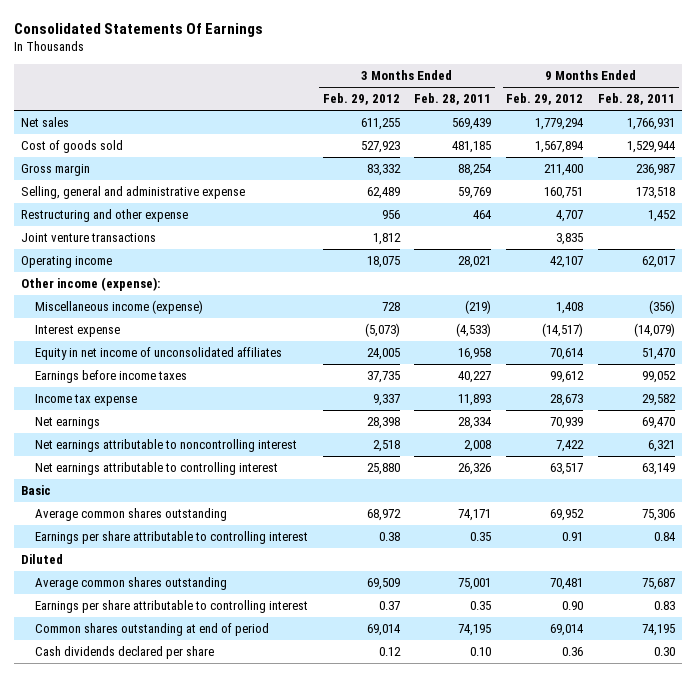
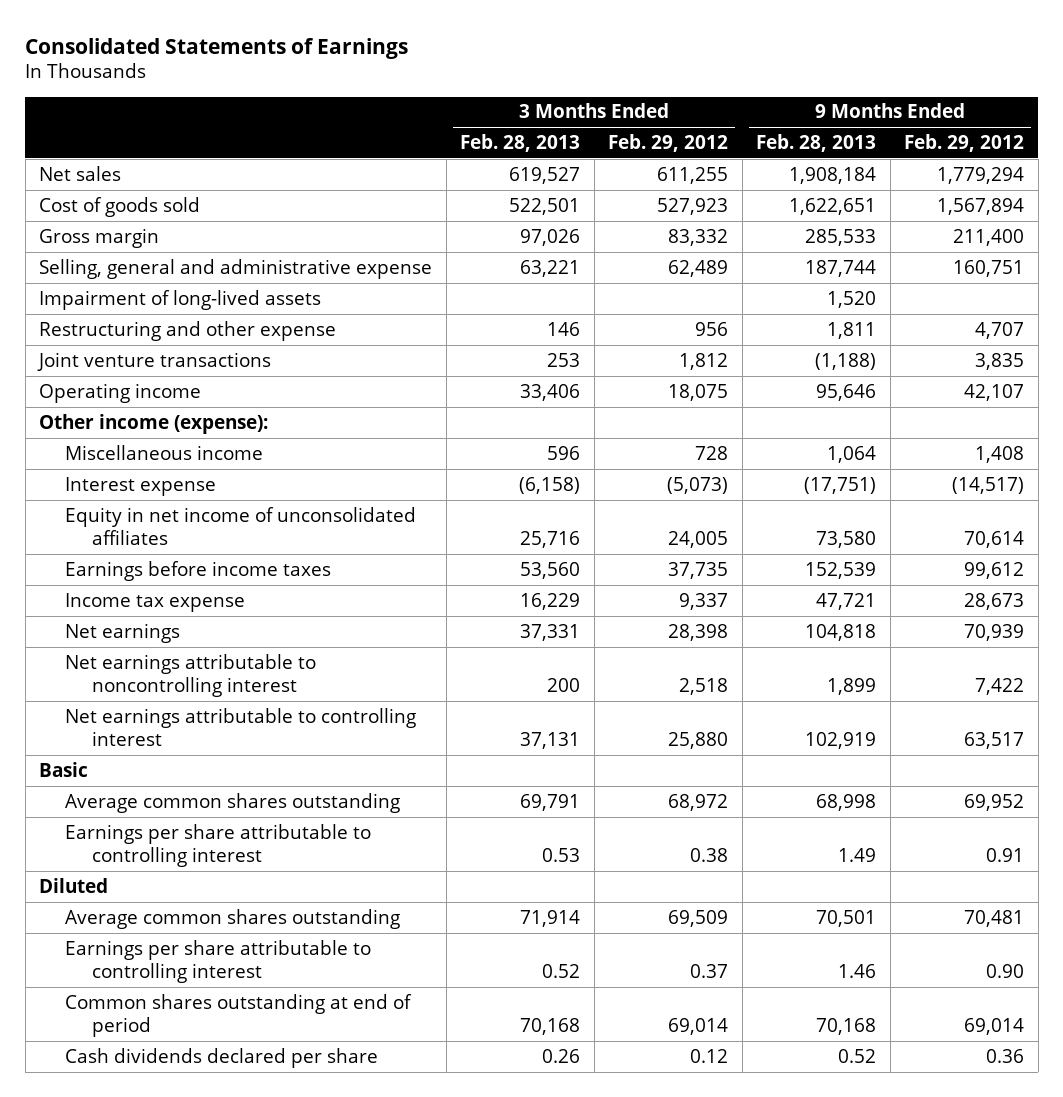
[13,22,263,37] Consolidated Statements Of Earnings -> [25,37,409,59] Consolidated Statements of Earnings
[414,93,492,106] Feb. 28, 2011 -> none
[598,93,676,106] Feb. 28, 2011 -> none
none -> [460,133,581,152] Feb. 28, 2013
none -> [756,133,877,152] Feb. 28, 2013
none -> [39,289,322,310] Impairment of long-lived assets
[34,300,203,315] Miscellaneous income (expense) -> [65,444,264,460] Miscellaneous income

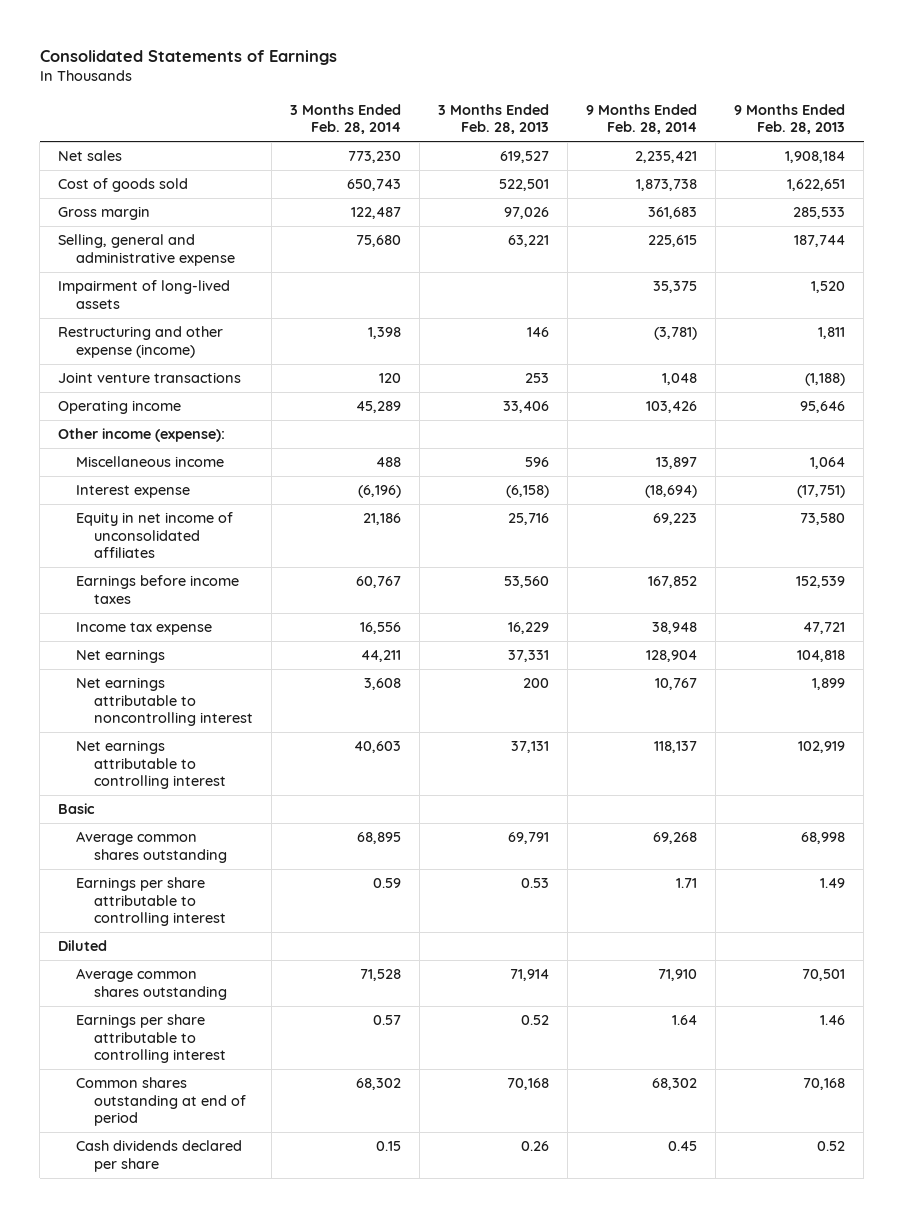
[608,133,729,152] Feb. 29, 2012 -> none
[904,133,1025,152] Feb. 29, 2012 -> none
none -> [289,103,401,135] 3 Months Ended Feb. 28, 2014
none -> [586,103,698,135] 9 Months Ended Feb. 28, 2014
[39,320,337,341] Restructuring and other expense -> [58,326,224,358] Restructuring and other expense (income)

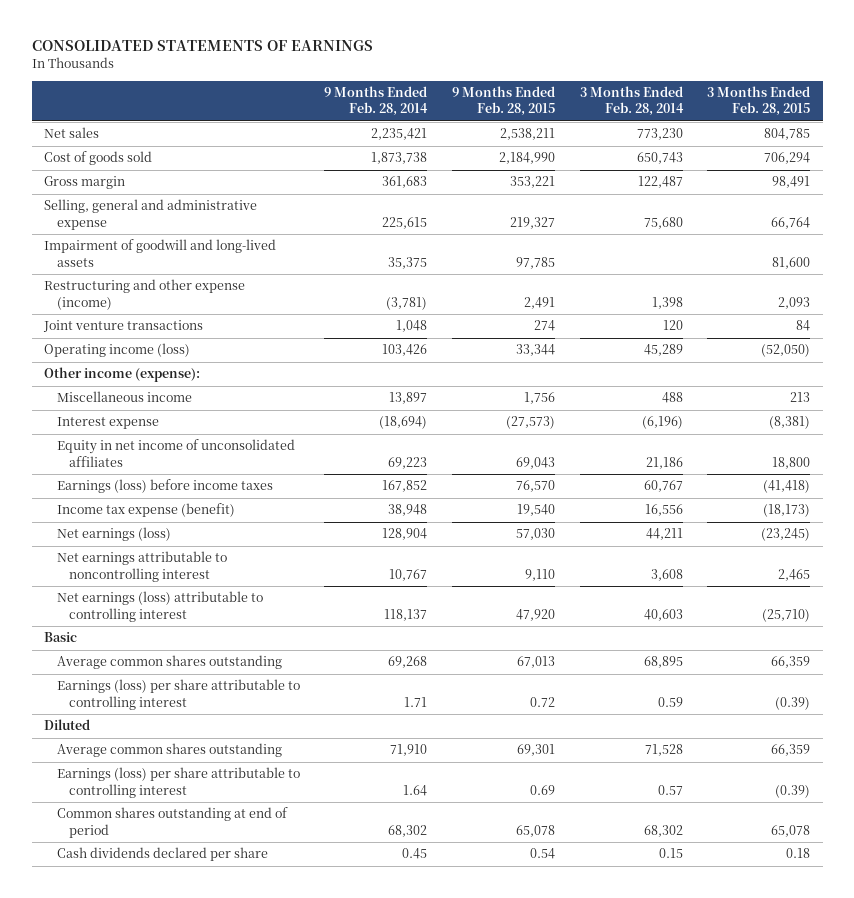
[39,49,337,65] Consolidated Statements of Earnings -> [31,40,373,52] CONSOLIDATED STATEMENTS OF EARNINGS
[438,103,550,135] 3 Months Ended Feb. 28, 2013 -> none
[734,103,846,135] 9 Months Ended Feb. 28, 2013 -> none
none -> [451,86,555,117] 9 Months Ended Feb. 28, 2015
none -> [707,86,811,117] 3 Months Ended Feb. 28, 2015
[58,280,231,309] Impairment of long-lived assets -> [44,239,277,267] Impairment of goodwill and long-lived assets
[58,400,182,415] Operating income -> [44,343,191,358] Operating income (loss)
[75,575,239,604] Earnings before income taxes -> [56,479,273,494] Earnings (loss) before income taxes
[75,622,212,636] Income tax expense -> [56,503,235,518] Income tax expense (benefit)
[75,649,165,664] Net earnings -> [56,527,171,542] Net earnings (loss)
[75,740,226,790] Net earnings attributable to controlling interest -> [56,591,263,622] Net earnings (loss) attributable to controlling interest
[75,877,226,927] Earnings per share attributable to controlling interest -> [56,679,300,710] Earnings (loss) per share attributable to controlling interest
[75,1014,226,1064] Earnings per share attributable to controlling interest -> [56,767,300,798] Earnings (loss) per share attributable to controlling interest

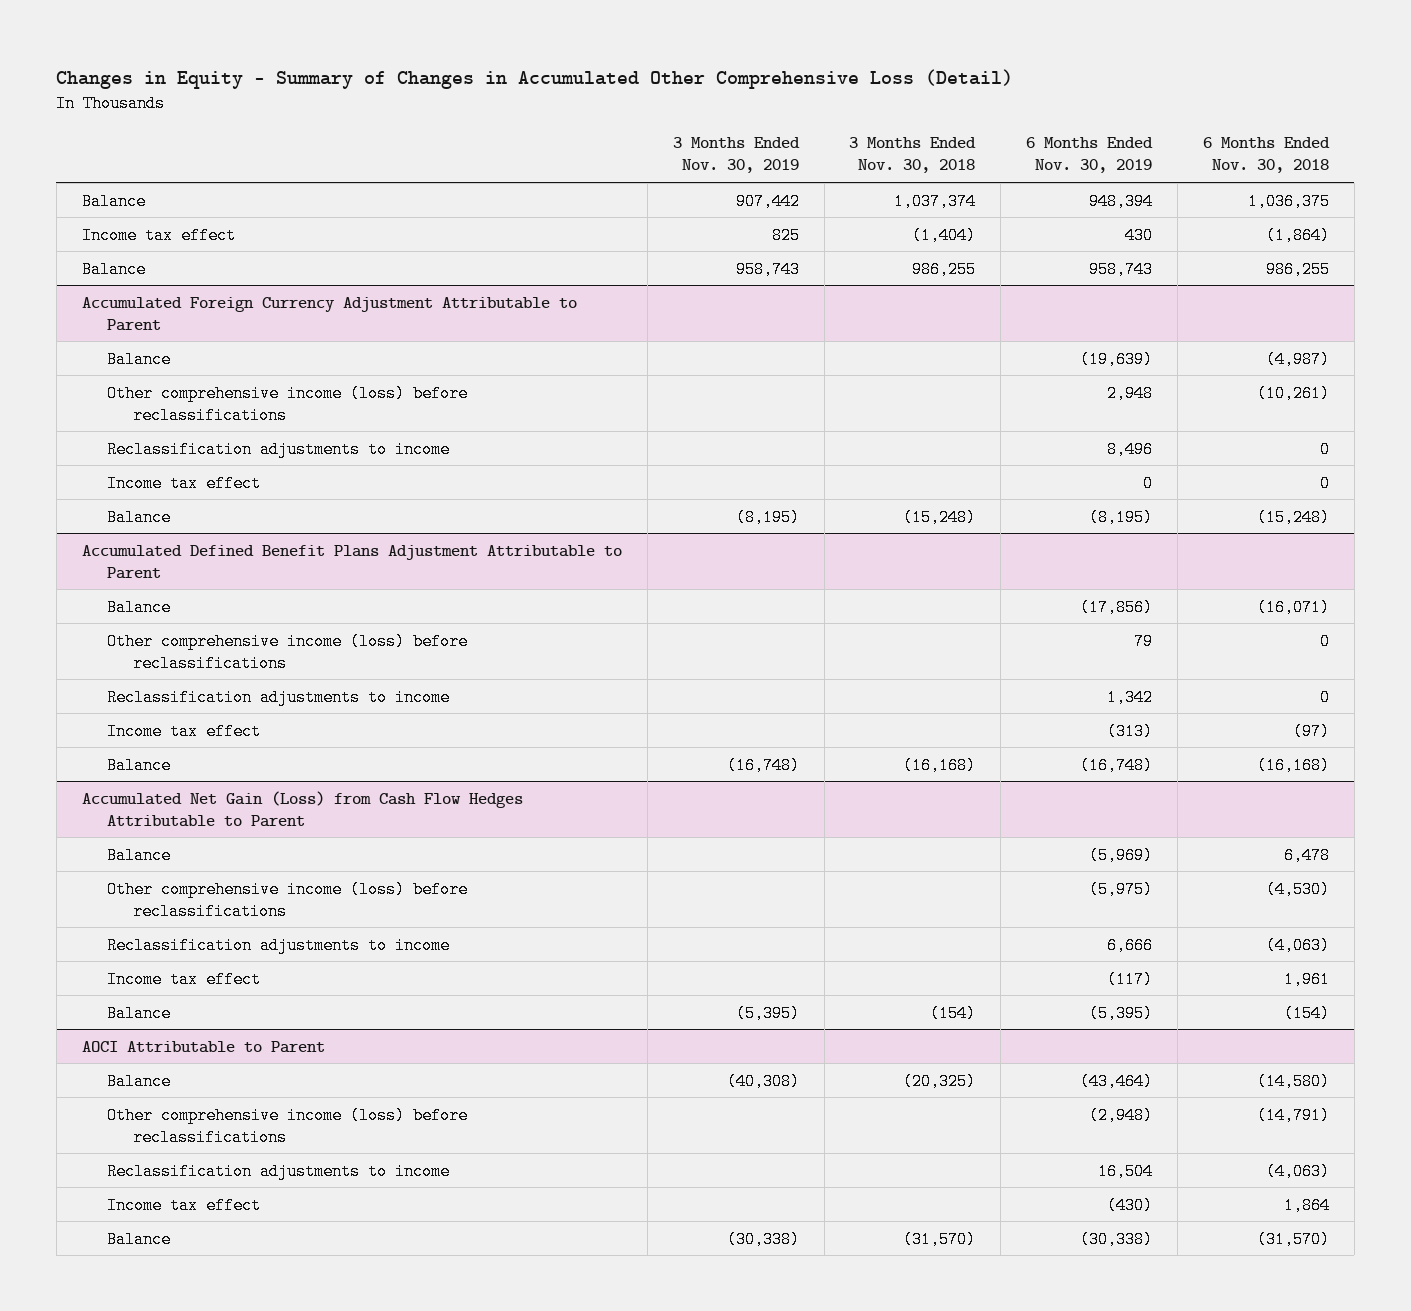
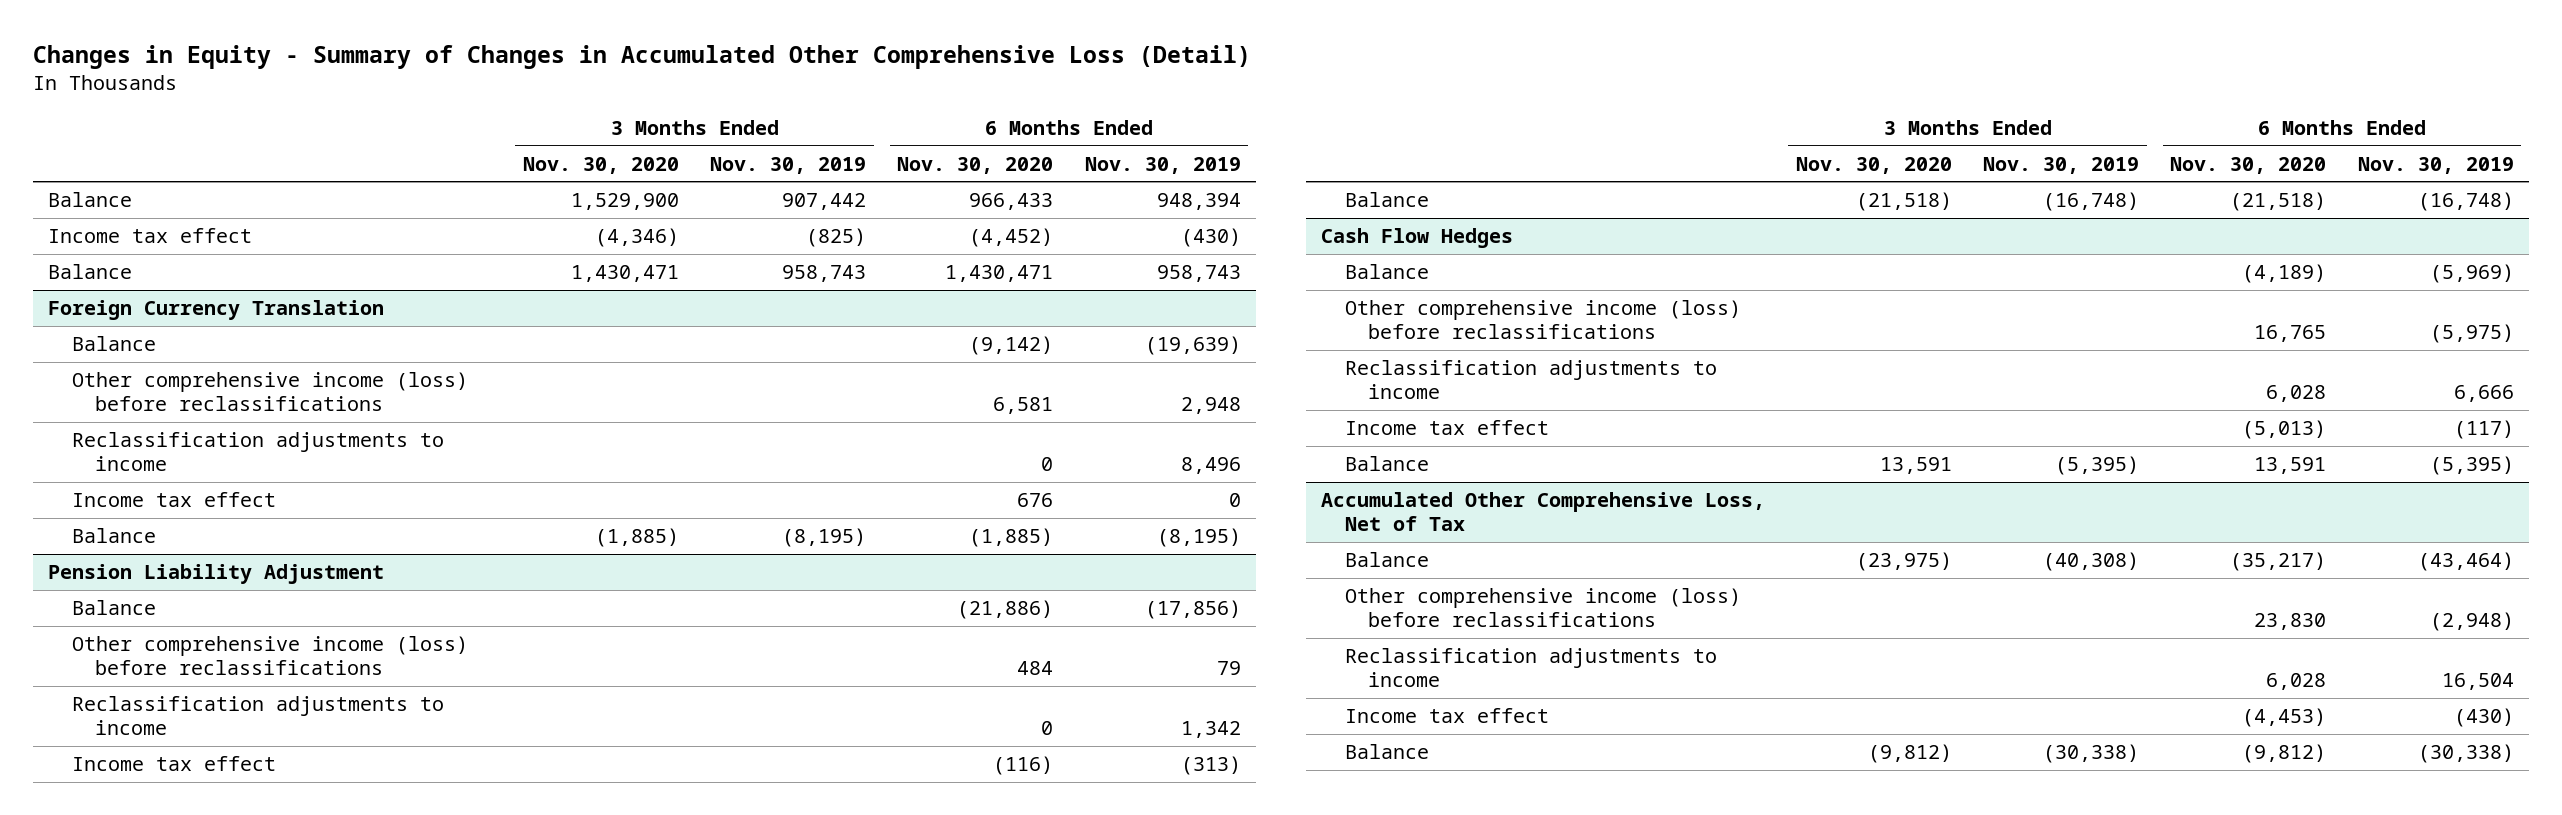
[849,137,977,174] 3 Months Ended Nov. 30, 2018 -> none
[1203,137,1331,174] 6 Months Ended Nov. 30, 2018 -> none
none -> [523,156,680,174] Nov. 30, 2020
none -> [897,156,1054,174] Nov. 30, 2020
[771,226,800,244] 825 -> [806,228,867,248] (825)
[1125,226,1154,244] 430 -> [1180,228,1241,248] (430)
[81,296,577,331] Accumulated Foreign Currency Adjustment Attributable to Parent -> [48,300,385,321] Foreign Currency Translation
[81,544,622,579] Accumulated Defined Benefit Plans Adjustment Attributable to Parent -> [48,564,385,585] Pension Liability Adjustment
[81,790,523,827] Accumulated Net Gain (Loss) from Cash Flow Hedges Attributable to Parent -> [1321,228,1514,249] Cash Flow Hedges
[81,1040,325,1053] AOCI Attributable to Parent -> [1321,492,1766,532] Accumulated Other Comprehensive Loss, Net of Tax

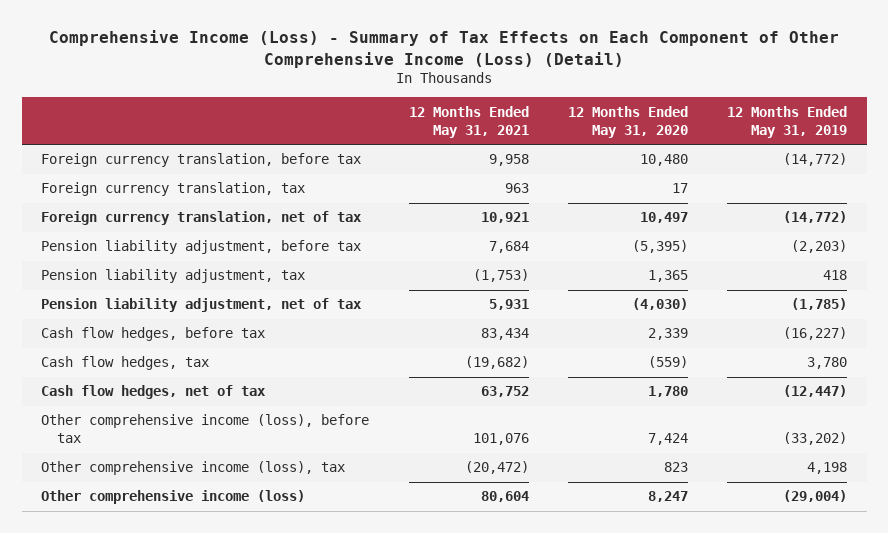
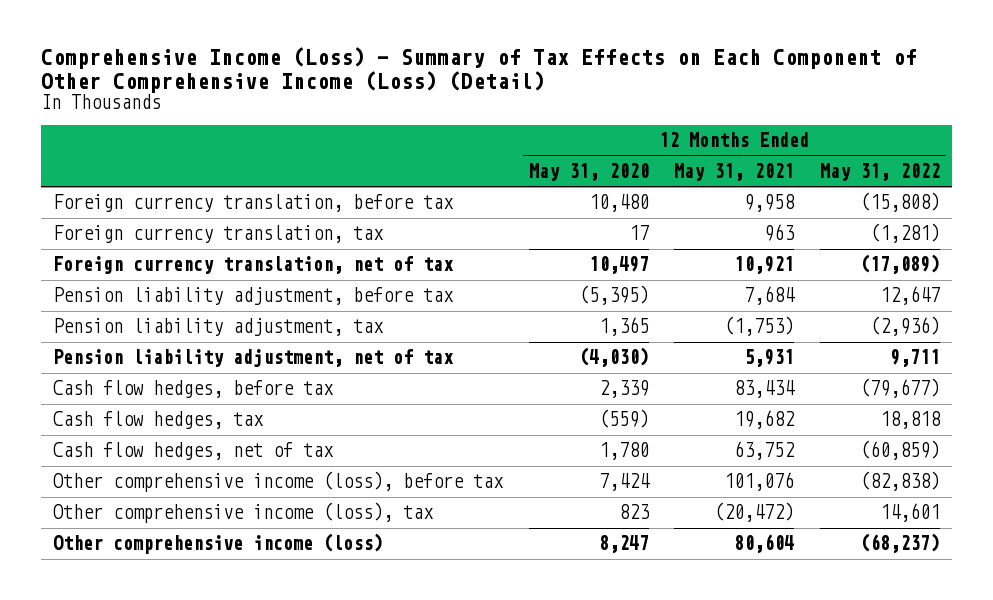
[727,105,848,138] 12 Months Ended May 31, 2019 -> none
none -> [819,163,940,182] May 31, 2022
[464,356,529,370] (19,682) -> [734,410,796,430] 19,682

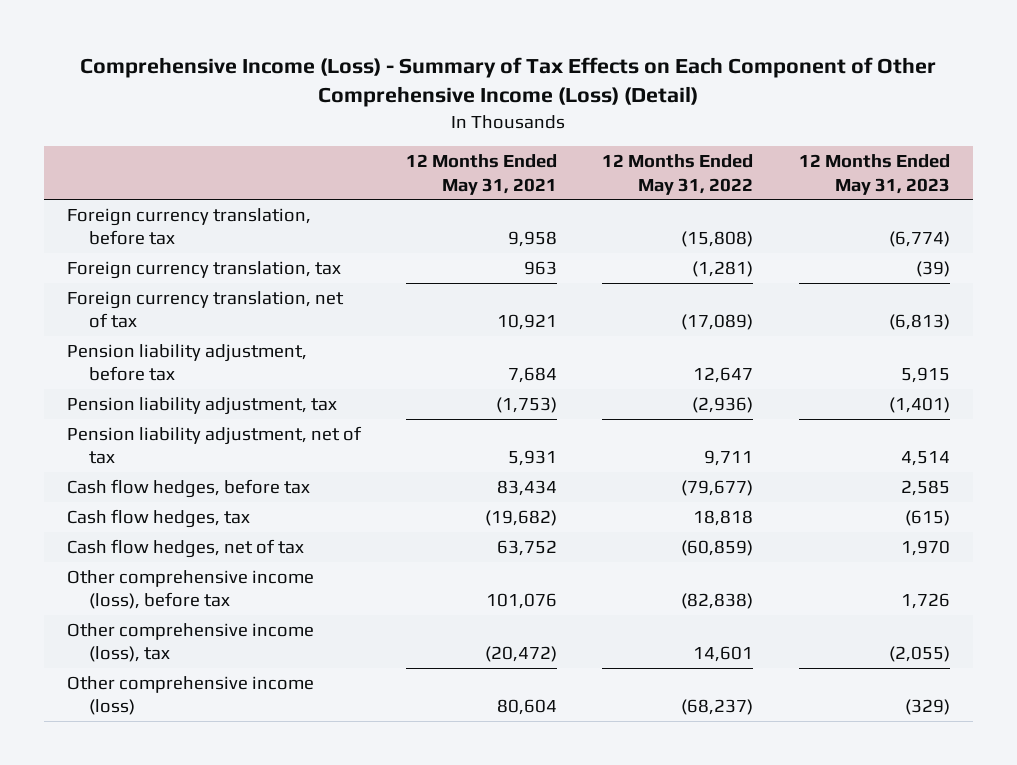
[528,163,649,182] May 31, 2020 -> none
none -> [798,154,950,195] 12 Months Ended May 31, 2023
[734,410,796,430] 19,682 -> [485,509,558,526] (19,682)

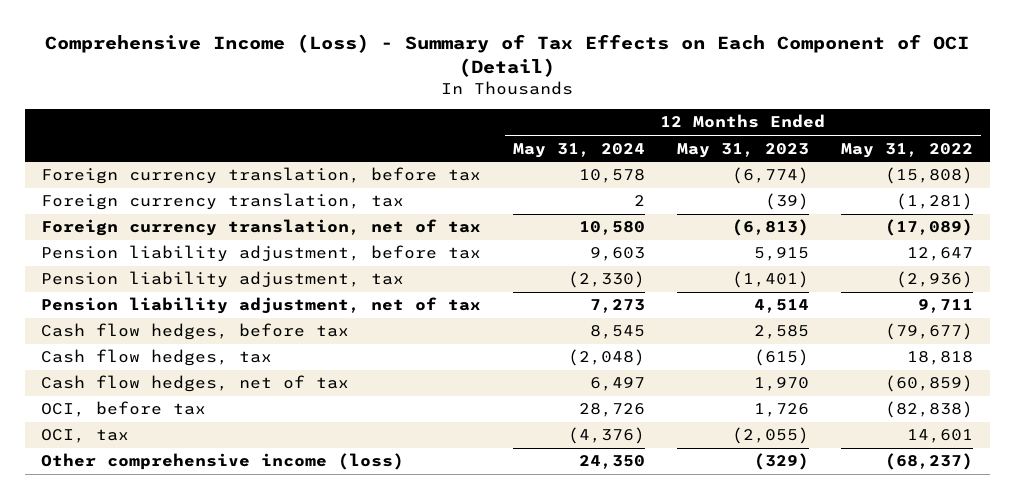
[80,57,937,108] Comprehensive Income (Loss) - Summary of Tax Effects on Each Component of Other Comprehensive Income (Loss) (Detail) -> [45,34,970,77] Comprehensive Income (Loss) - Summary of Tax Effects on Each Component of OCI (Detail)
[406,154,558,195] 12 Months Ended May 31, 2021 -> none
none -> [513,142,646,158] May 31, 2024
[66,569,314,610] Other comprehensive income (loss), before tax -> [41,401,207,418] OCI, before tax
[66,622,314,663] Other comprehensive income (loss), tax -> [41,429,130,444] OCI, tax

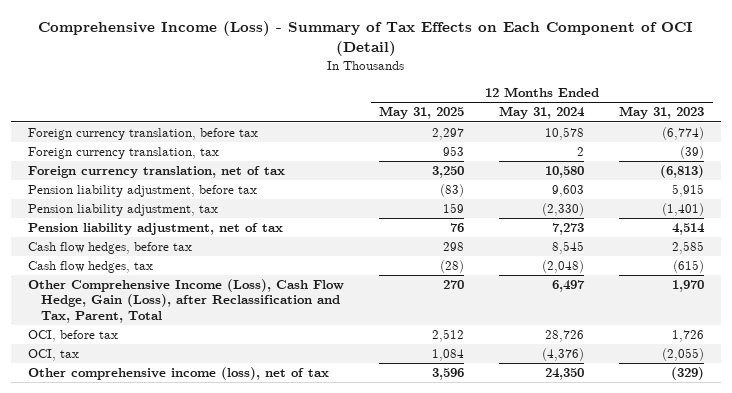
[841,142,974,158] May 31, 2022 -> none
none -> [379,106,465,120] May 31, 2025
[41,375,350,393] Cash flow hedges, net of tax -> [28,279,345,323] Other Comprehensive Income (Loss), Cash Flow Hedge, Gain (Loss), after Reclassification and Tax, Parent, Total
[41,453,405,471] Other comprehensive income (loss) -> [28,367,330,381] Other comprehensive income (loss), net of tax

